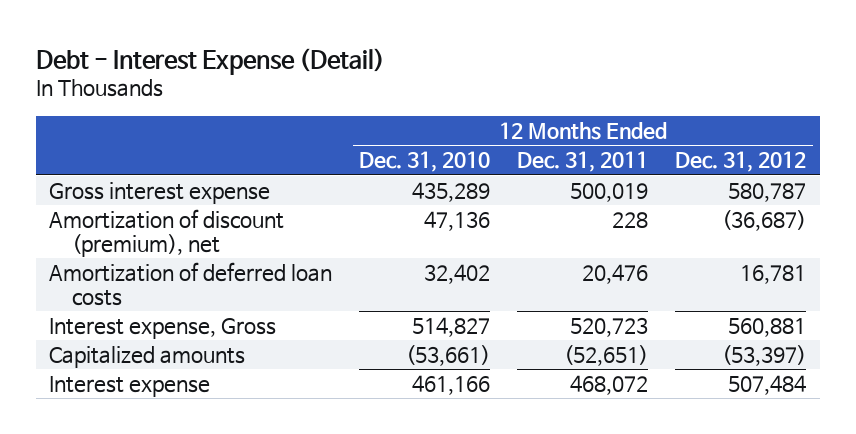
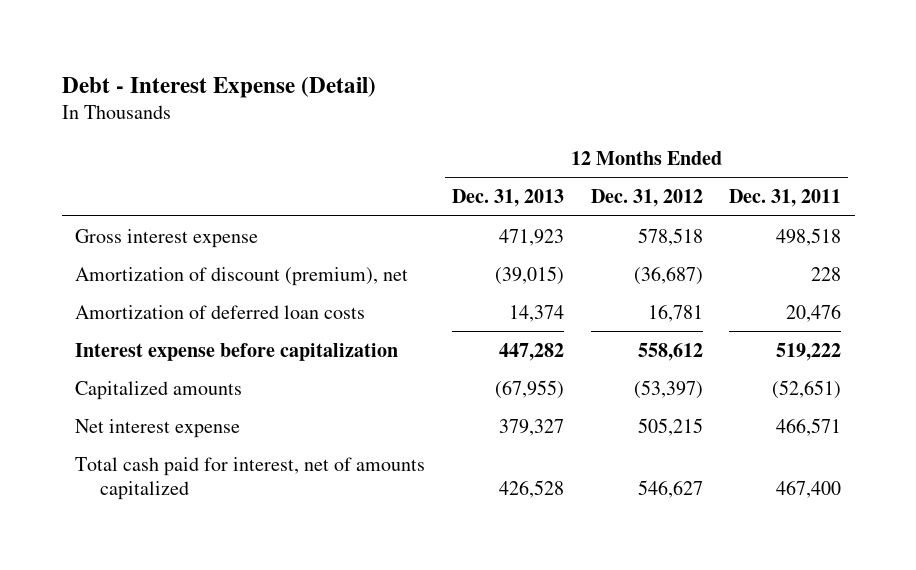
[359,151,491,173] Dec. 31, 2010 -> none
none -> [451,189,564,208] Dec. 31, 2013
[570,183,649,203] 500,019 -> [776,227,842,246] 498,518
[728,183,807,203] 580,787 -> [637,227,703,246] 578,518
[49,318,277,340] Interest expense, Gross -> [75,342,399,361] Interest expense before capitalization
[570,317,649,338] 520,723 -> [776,342,842,361] 519,222
[728,318,807,338] 560,881 -> [637,342,703,361] 558,612
[49,376,211,398] Interest expense -> [75,418,241,438] Net interest expense
[570,375,649,396] 468,072 -> [776,417,842,436] 466,571
[728,375,807,396] 507,484 -> [637,417,703,436] 505,215
none -> [75,456,426,501] Total cash paid for interest, net of amounts capitalized

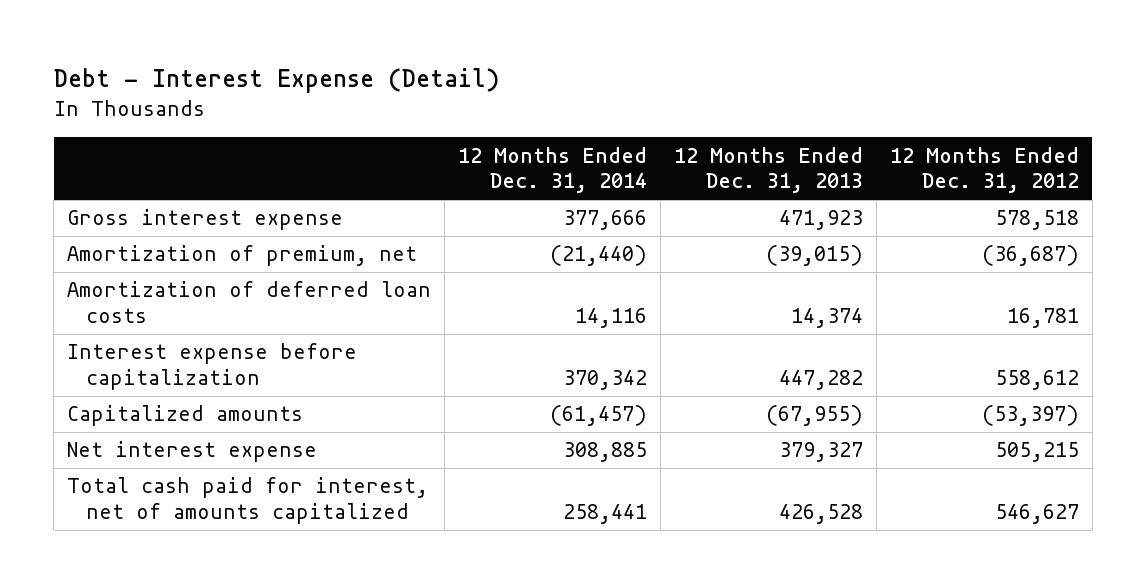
[729,189,842,208] Dec. 31, 2011 -> none
none -> [458,146,648,194] 12 Months Ended Dec. 31, 2014
[75,266,409,286] Amortization of discount (premium), net -> [67,245,418,267] Amortization of premium, net

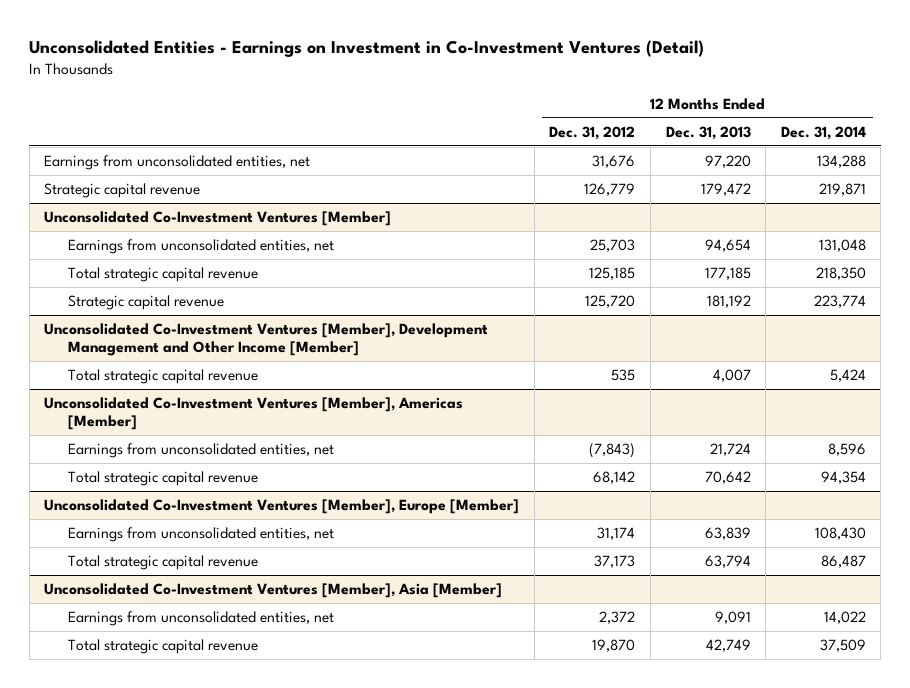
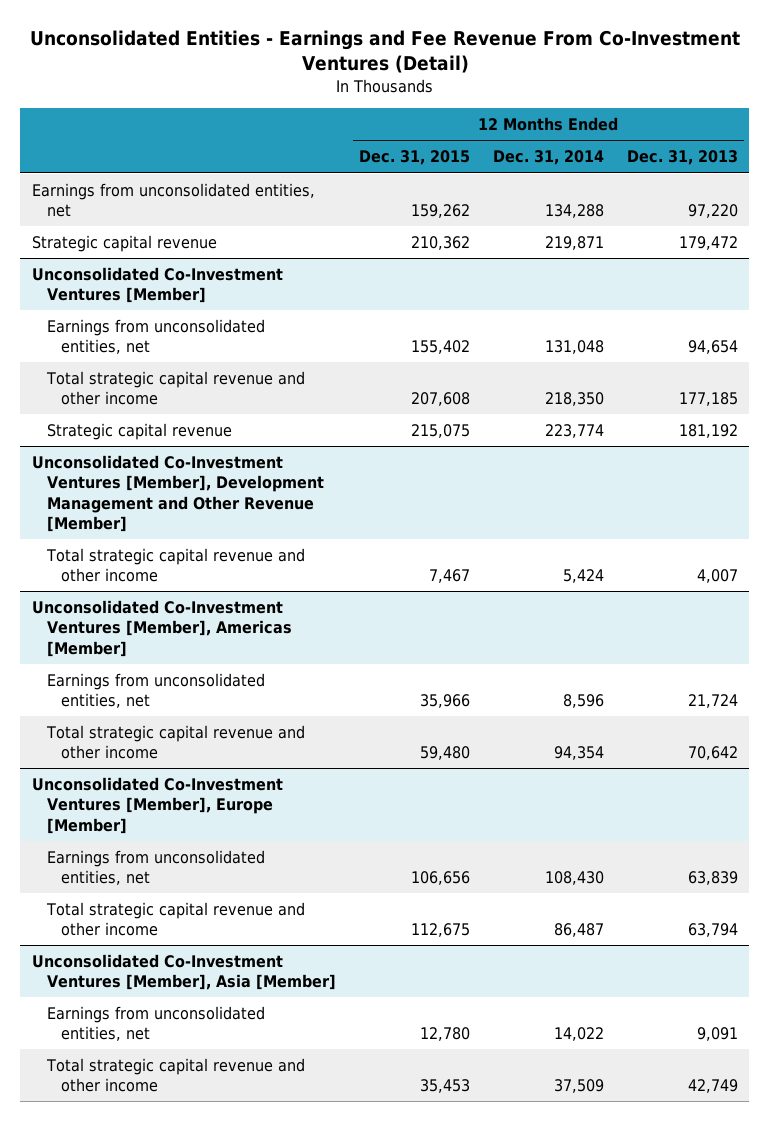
[29,40,705,58] Unconsolidated Entities - Earnings on Investment in Co-Investment Ventures (Detail) -> [29,30,740,74] Unconsolidated Entities - Earnings and Fee Revenue From Co-Investment Ventures (Detail)
[549,126,636,141] Dec. 31, 2012 -> none
none -> [358,150,470,166] Dec. 31, 2015
[68,267,259,283] Total strategic capital revenue -> [45,370,305,406] Total strategic capital revenue and other income
[44,323,489,357] Unconsolidated Co-Investment Ventures [Member], Development Management and Other Income [Member] -> [31,454,324,533] Unconsolidated Co-Investment Ventures [Member], Development Management and Other Revenue [Member]
[68,369,259,385] Total strategic capital revenue -> [45,547,305,583] Total strategic capital revenue and other income
[68,471,259,487] Total strategic capital revenue -> [45,724,305,760] Total strategic capital revenue and other income
[68,555,259,571] Total strategic capital revenue -> [45,901,305,937] Total strategic capital revenue and other income
[68,639,259,655] Total strategic capital revenue -> [45,1057,305,1093] Total strategic capital revenue and other income

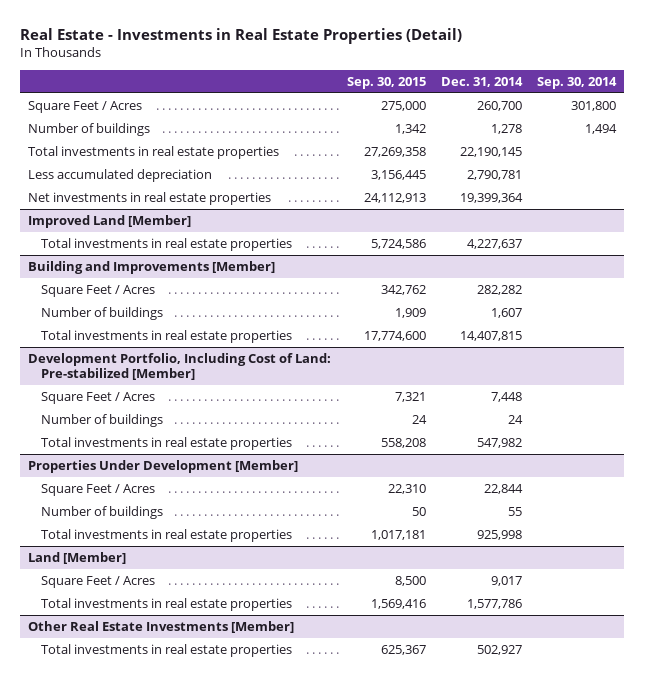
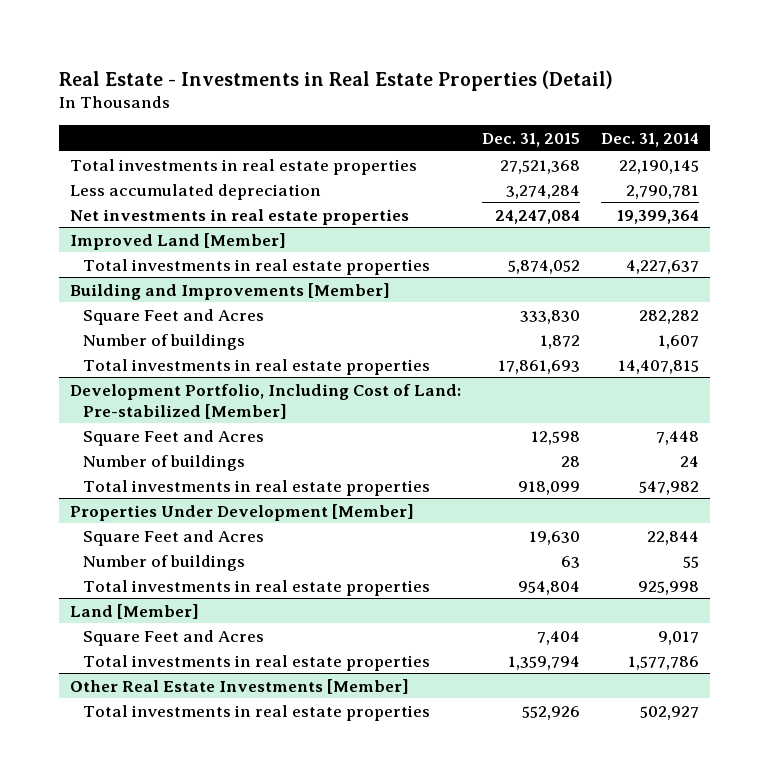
[346,76,426,89] Sep. 30, 2015 -> none
[537,76,618,89] Sep. 30, 2014 -> none
none -> [481,132,580,147] Dec. 31, 2015
[28,100,143,113] Square Feet / Acres -> none
[28,122,151,136] Number of buildings -> none
[41,284,156,297] Square Feet / Acres -> [82,308,264,325] Square Feet and Acres
[41,391,156,404] Square Feet / Acres -> [82,429,264,446] Square Feet and Acres
[41,483,156,496] Square Feet / Acres -> [82,529,264,546] Square Feet and Acres
[41,575,156,588] Square Feet / Acres -> [82,629,264,646] Square Feet and Acres

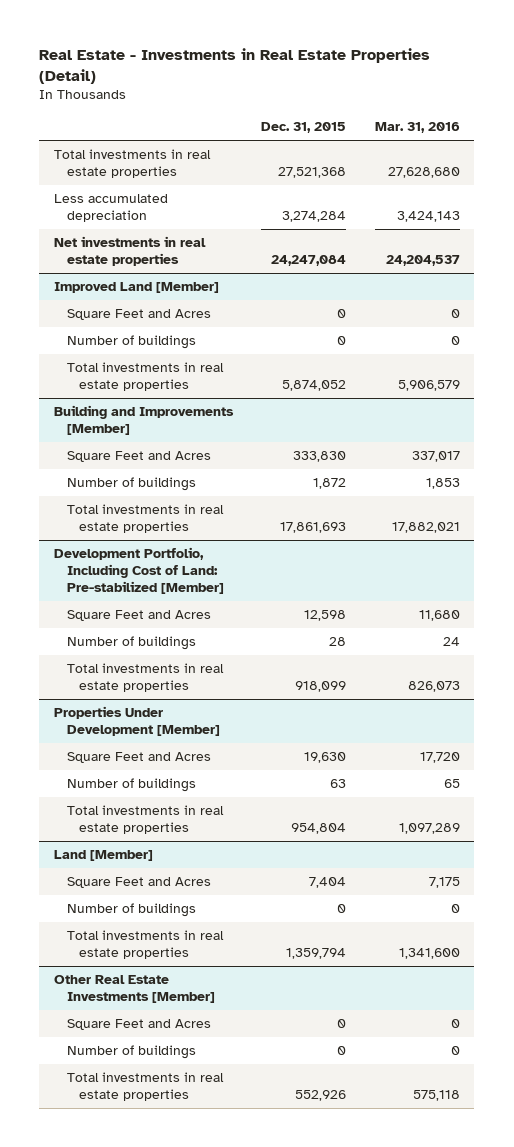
[600,132,699,147] Dec. 31, 2014 -> none
none -> [375,122,461,134] Mar. 31, 2016
none -> [66,309,211,321] Square Feet and Acres
none -> [66,335,196,350] Number of buildings
none -> [66,903,196,918] Number of buildings
none -> [66,1019,211,1031] Square Feet and Acres
none -> [66,1045,196,1060] Number of buildings

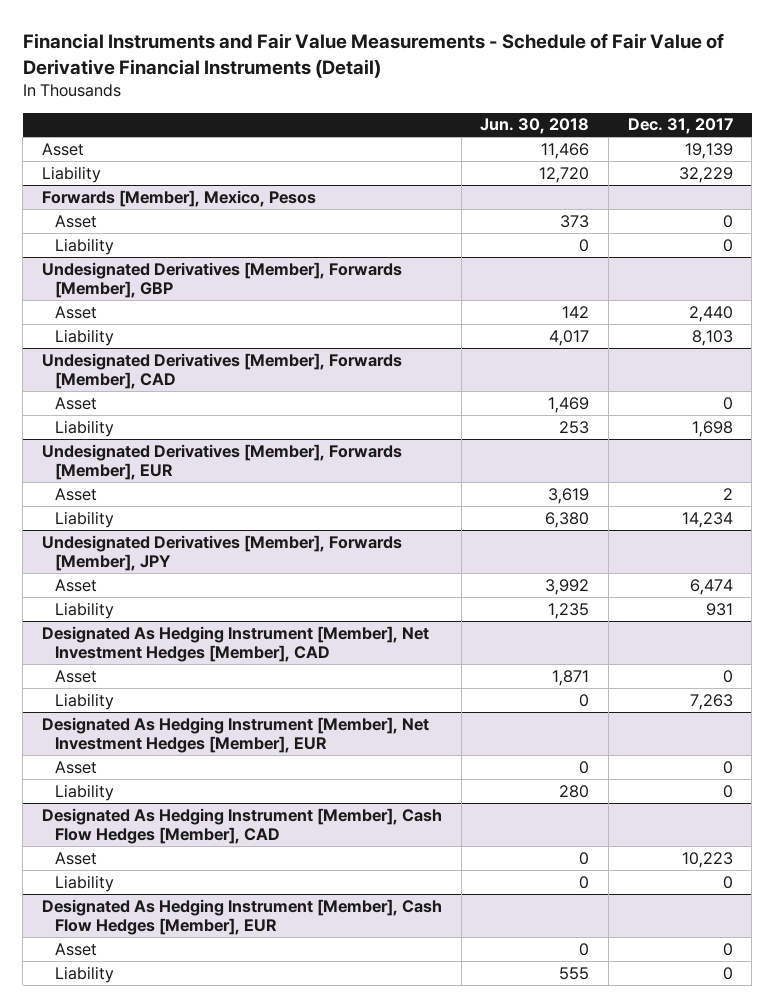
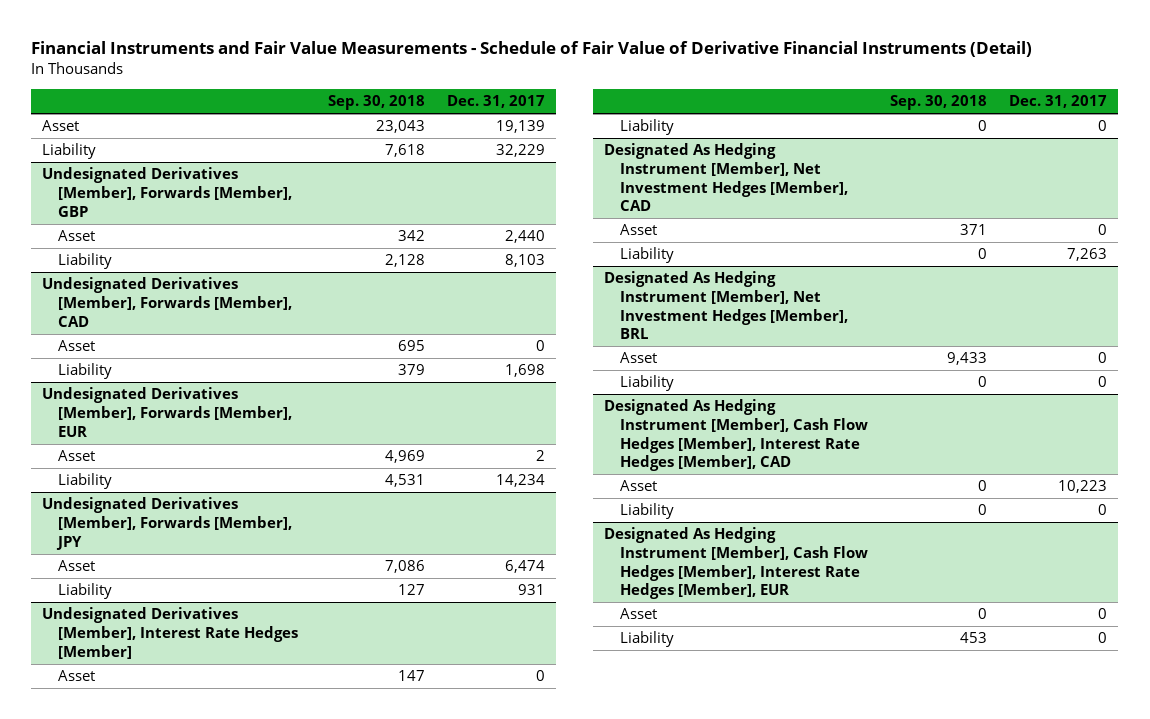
[480,118,590,135] Jun. 30, 2018 -> none
none -> [328,95,426,111] Sep. 30, 2018
[41,189,316,207] Forwards [Member], Mexico, Pesos -> none
[54,214,97,228] Asset -> none
[54,237,114,255] Liability -> none
none -> [42,607,299,659] Undesignated Derivatives [Member], Interest Rate Hedges [Member]
none -> [58,670,96,682] Asset
none -> [620,119,675,136] Liability
[41,716,429,753] Designated As Hedging Instrument [Member], Net Investment Hedges [Member], EUR -> [604,271,849,340] Designated As Hedging Instrument [Member], Net Investment Hedges [Member], BRL
[41,807,442,844] Designated As Hedging Instrument [Member], Cash Flow Hedges [Member], CAD -> [604,399,869,472] Designated As Hedging Instrument [Member], Cash Flow Hedges [Member], Interest Rate Hedges [Member], CAD
[41,898,442,935] Designated As Hedging Instrument [Member], Cash Flow Hedges [Member], EUR -> [604,527,869,600] Designated As Hedging Instrument [Member], Cash Flow Hedges [Member], Interest Rate Hedges [Member], EUR

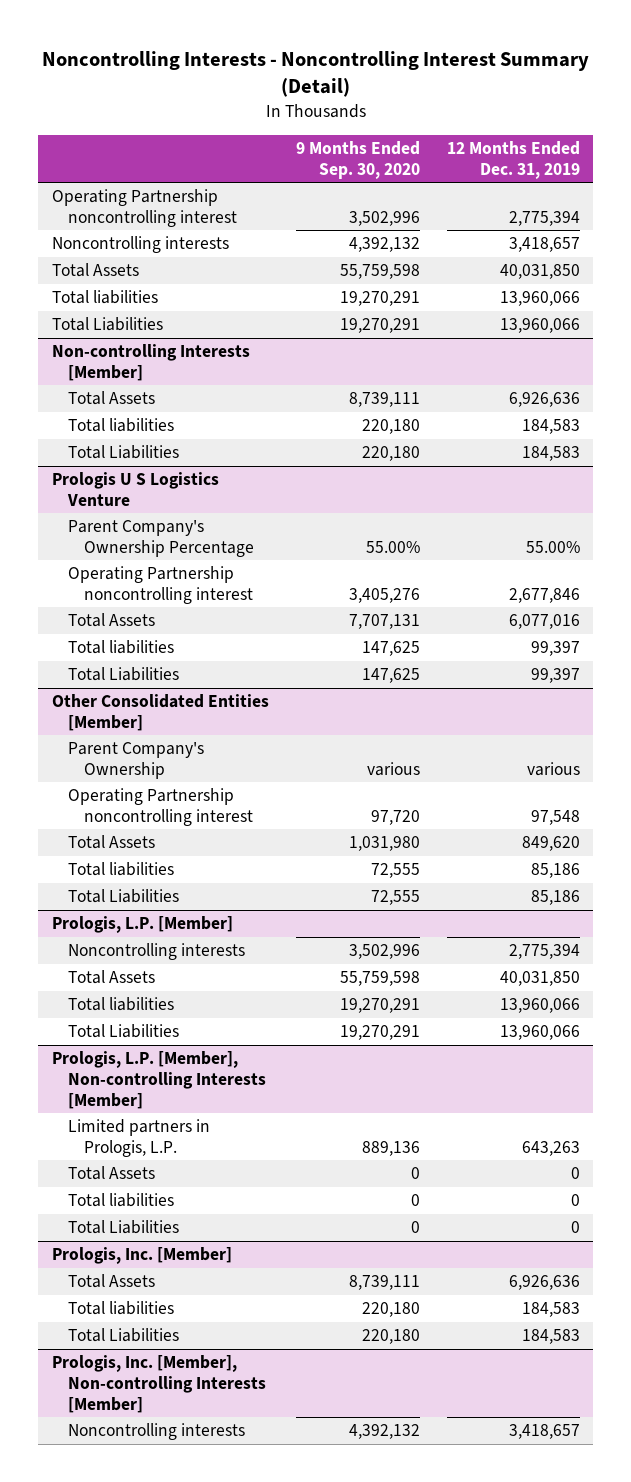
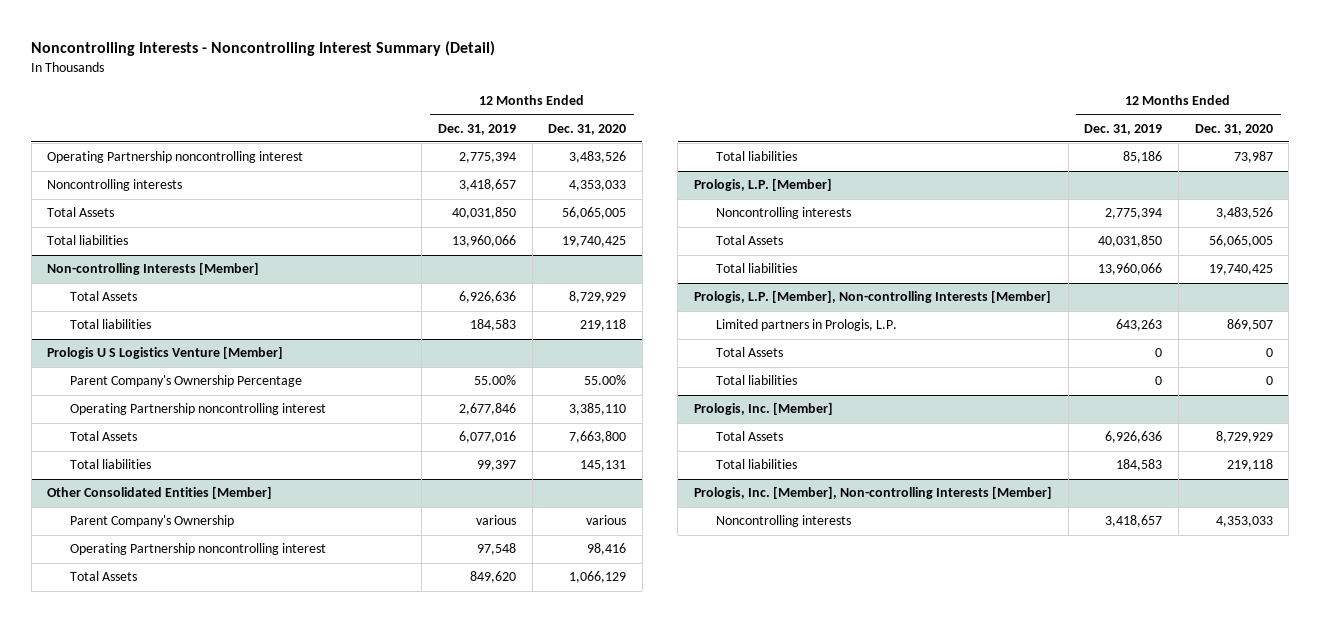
[295,140,420,179] 9 Months Ended Sep. 30, 2020 -> none
none -> [548,123,627,135] Dec. 31, 2020
[51,317,163,332] Total Liabilities -> none
[68,445,180,460] Total Liabilities -> none
[51,472,219,506] Prologis U S Logistics Venture -> [47,346,284,360] Prologis U S Logistics Venture [Member]
[68,667,180,682] Total Liabilities -> none
[68,889,180,904] Total Liabilities -> none
[68,1024,180,1039] Total Liabilities -> none
[68,1220,180,1235] Total Liabilities -> none
[68,1328,180,1343] Total Liabilities -> none

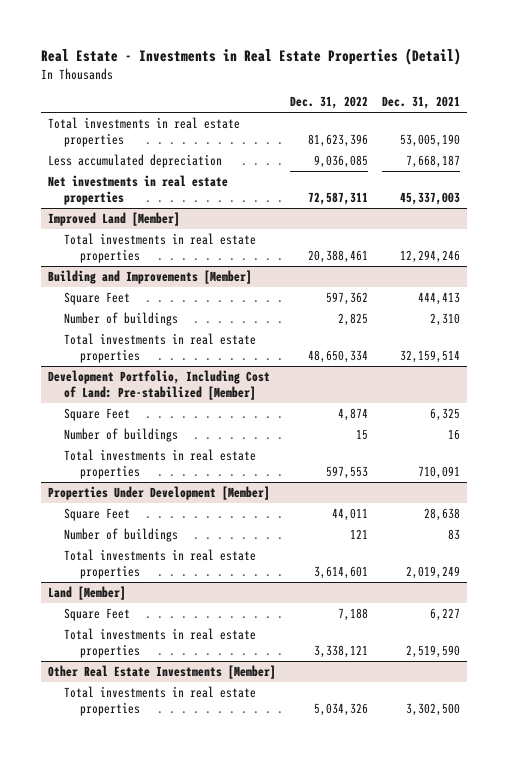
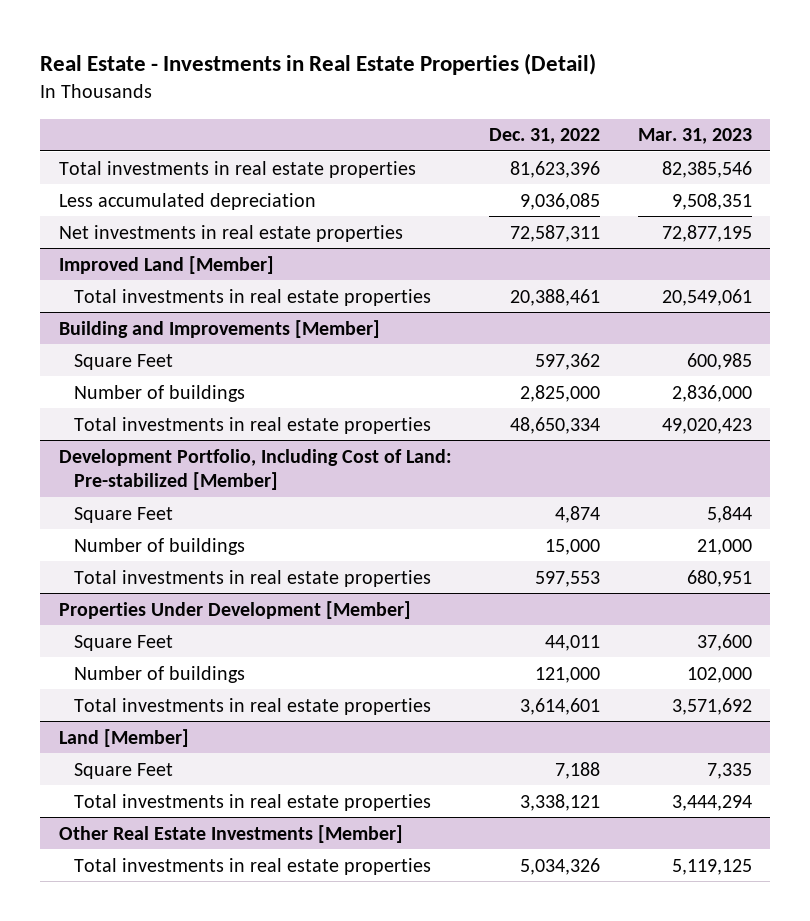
[381,96,460,110] Dec. 31, 2021 -> none
none -> [637,128,752,145] Mar. 31, 2023
[338,312,369,326] 2,825 -> [520,384,601,402] 2,825,000
[356,428,369,440] 15 -> [545,538,601,555] 15,000
[350,528,369,539] 121 -> [535,666,601,683] 121,000

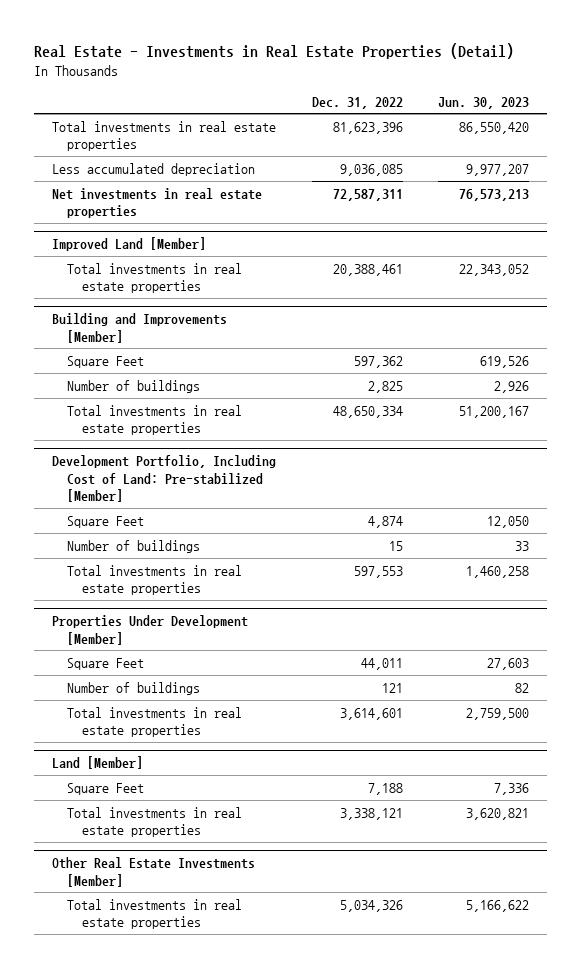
[637,128,752,145] Mar. 31, 2023 -> none
none -> [438,96,530,109] Jun. 30, 2023
[520,384,601,402] 2,825,000 -> [367,380,403,393] 2,825
[545,538,601,555] 15,000 -> [388,540,403,551] 15
[535,666,601,683] 121,000 -> [381,682,403,693] 121

